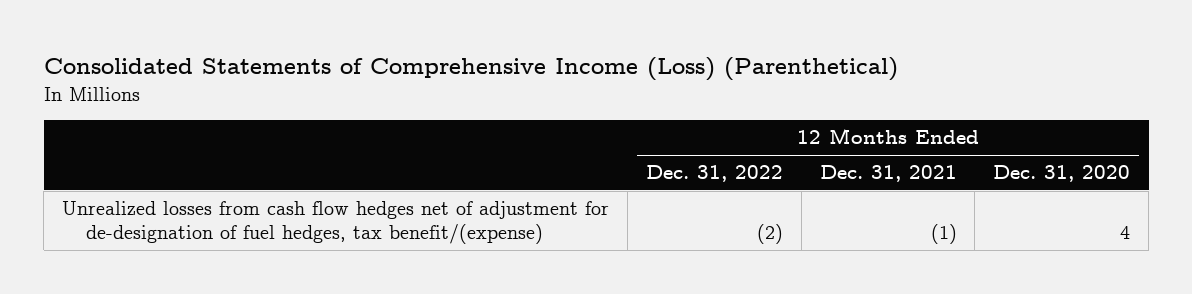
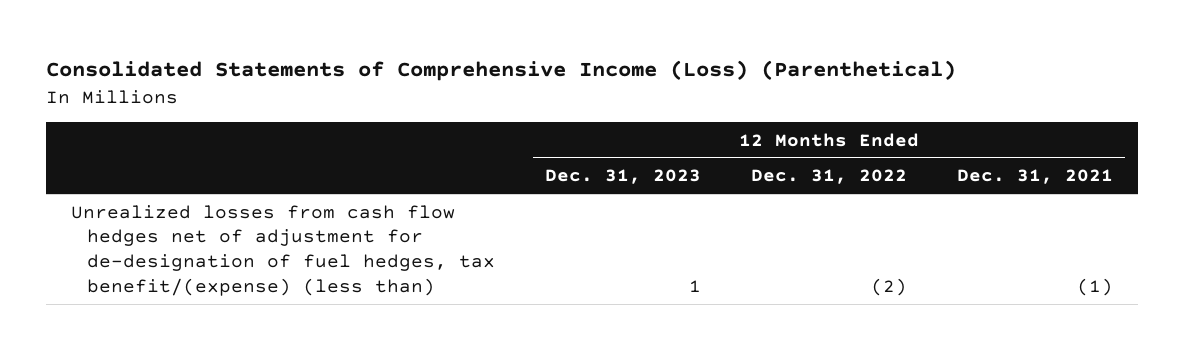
[993,165,1131,183] Dec. 31, 2020 -> none
none -> [545,169,702,185] Dec. 31, 2023
[62,201,610,245] Unrealized losses from cash flow hedges net of adjustment for de-designation of fuel hedges, tax benefit/(expense) -> [71,204,496,296] Unrealized losses from cash flow hedges net of adjustment for de-designation of fuel hedges, tax benefit/(expense) (less than)

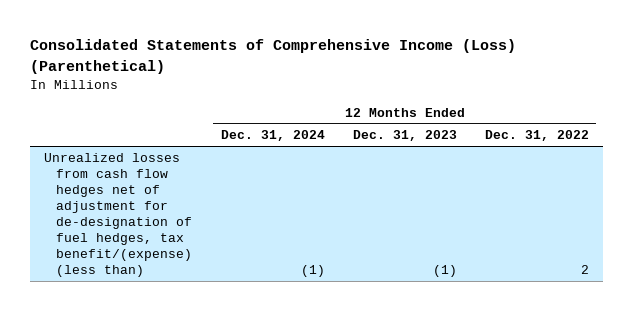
[956,169,1113,185] Dec. 31, 2021 -> none
none -> [220,130,325,142] Dec. 31, 2024
[689,279,702,292] 1 -> [432,265,457,278] (1)
[870,277,907,296] (2) -> [581,265,590,275] 2

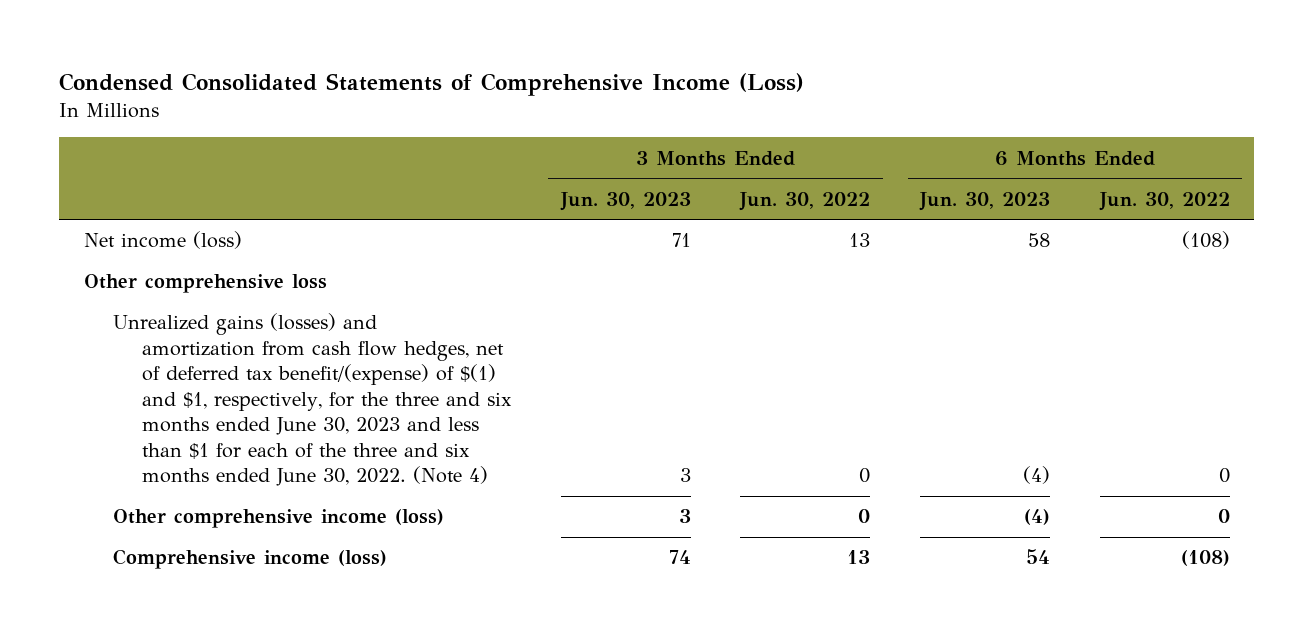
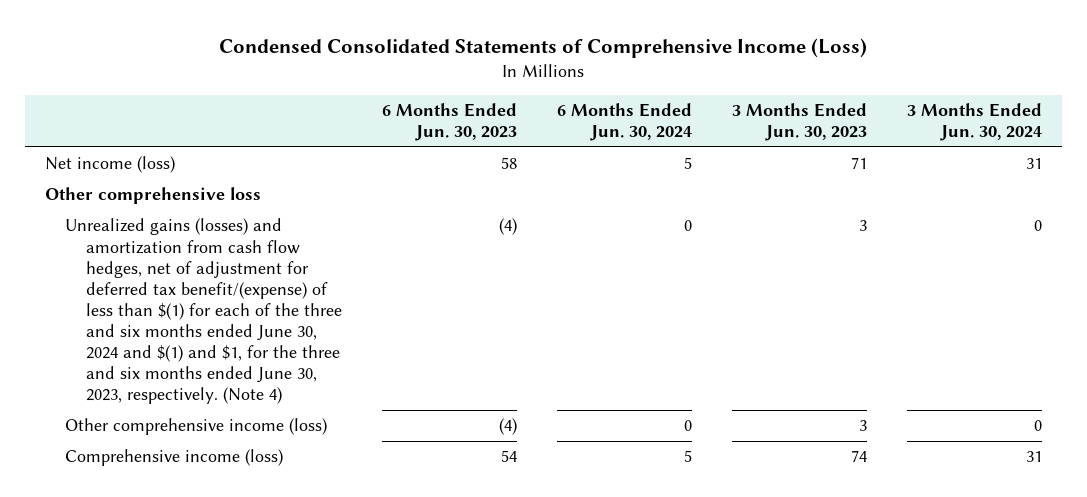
[739,191,871,211] Jun. 30, 2022 -> none
[1098,191,1230,211] Jun. 30, 2022 -> none
none -> [556,102,692,142] 6 Months Ended Jun. 30, 2024
none -> [906,102,1042,142] 3 Months Ended Jun. 30, 2024
[112,313,513,487] Unrealized gains (losses) and amortization from cash flow hedges, net of deferred tax benefit/(expense) of $(1) and $1, respectively, for the three and six months ended June 30, 2023 and less than $1 for each of the three and six months ended June 30, 2022. (Note 4) -> [65,218,342,405] Unrealized gains (losses) and amortization from cash flow hedges, net of adjustment for deferred tax benefit/(expense) of less than $(1) for each of the three and six months ended June 30, 2024 and $(1) and $1, for the three and six months ended June 30, 2023, respectively. (Note 4)

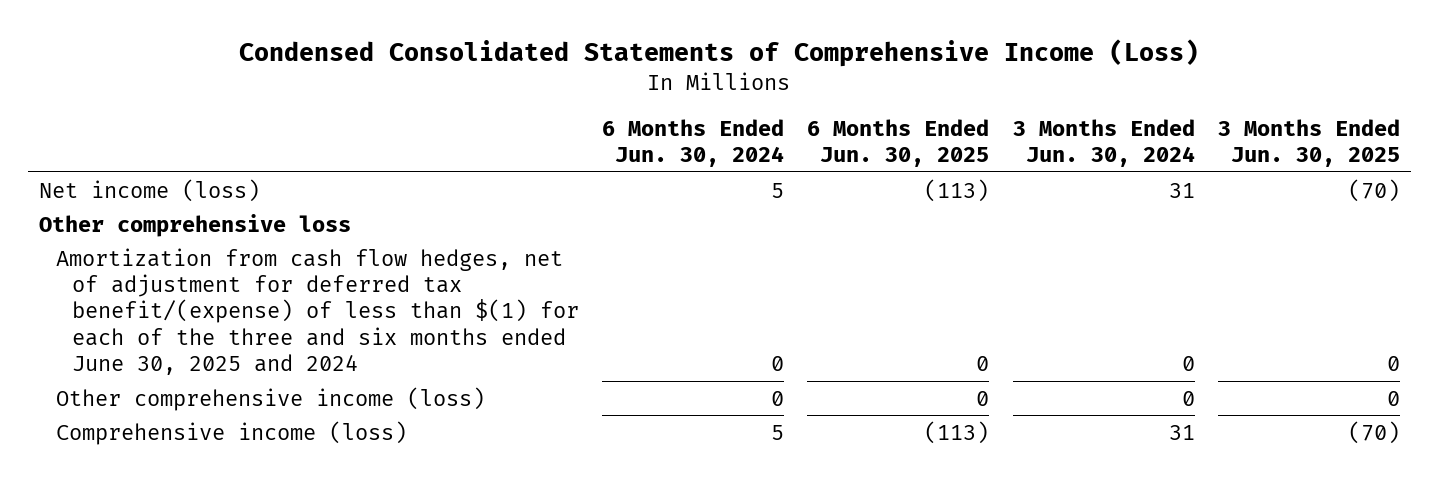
[381,102,517,142] 6 Months Ended Jun. 30, 2023 -> none
[731,102,867,142] 3 Months Ended Jun. 30, 2023 -> none
none -> [807,118,990,167] 6 Months Ended Jun. 30, 2025
none -> [1217,118,1400,167] 3 Months Ended Jun. 30, 2025
[65,218,342,405] Unrealized gains (losses) and amortization from cash flow hedges, net of adjustment for deferred tax benefit/(expense) of less than $(1) for each of the three and six months ended June 30, 2024 and $(1) and $1, for the three and six months ended June 30, 2023, respectively. (Note 4) -> [55,247,580,376] Amortization from cash flow hedges, net of adjustment for deferred tax benefit/(expense) of less than $(1) for each of the three and six months ended June 30, 2025 and 2024

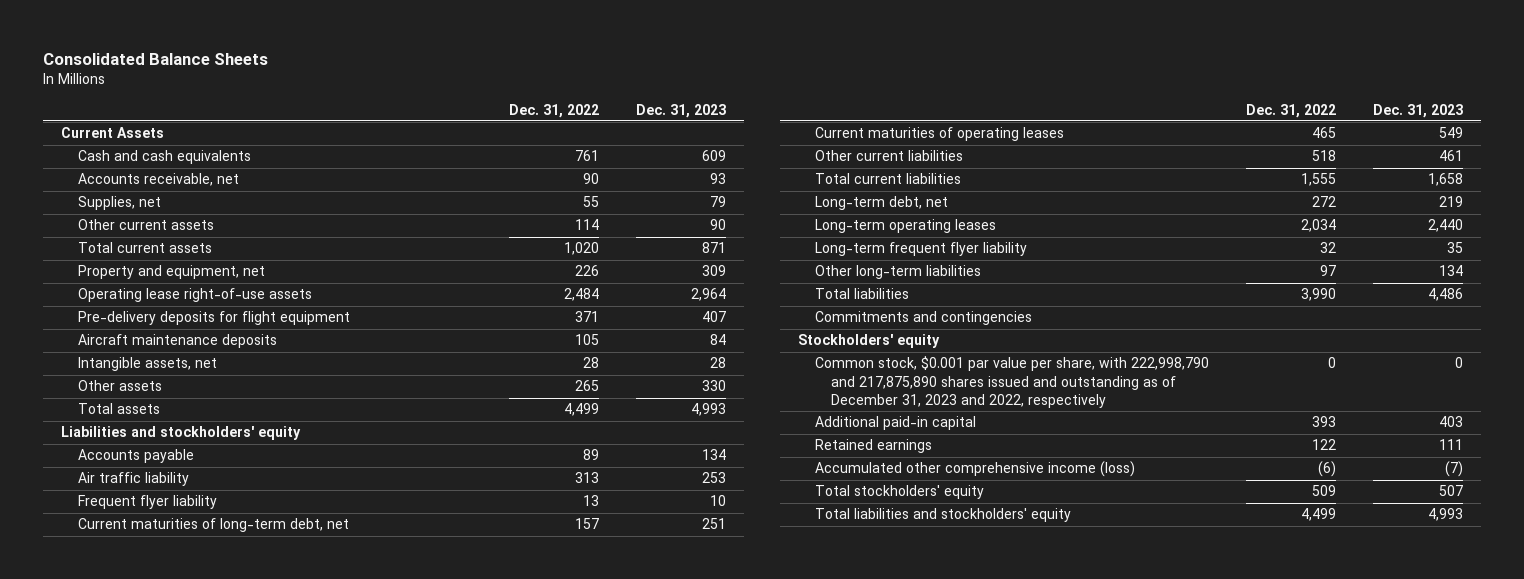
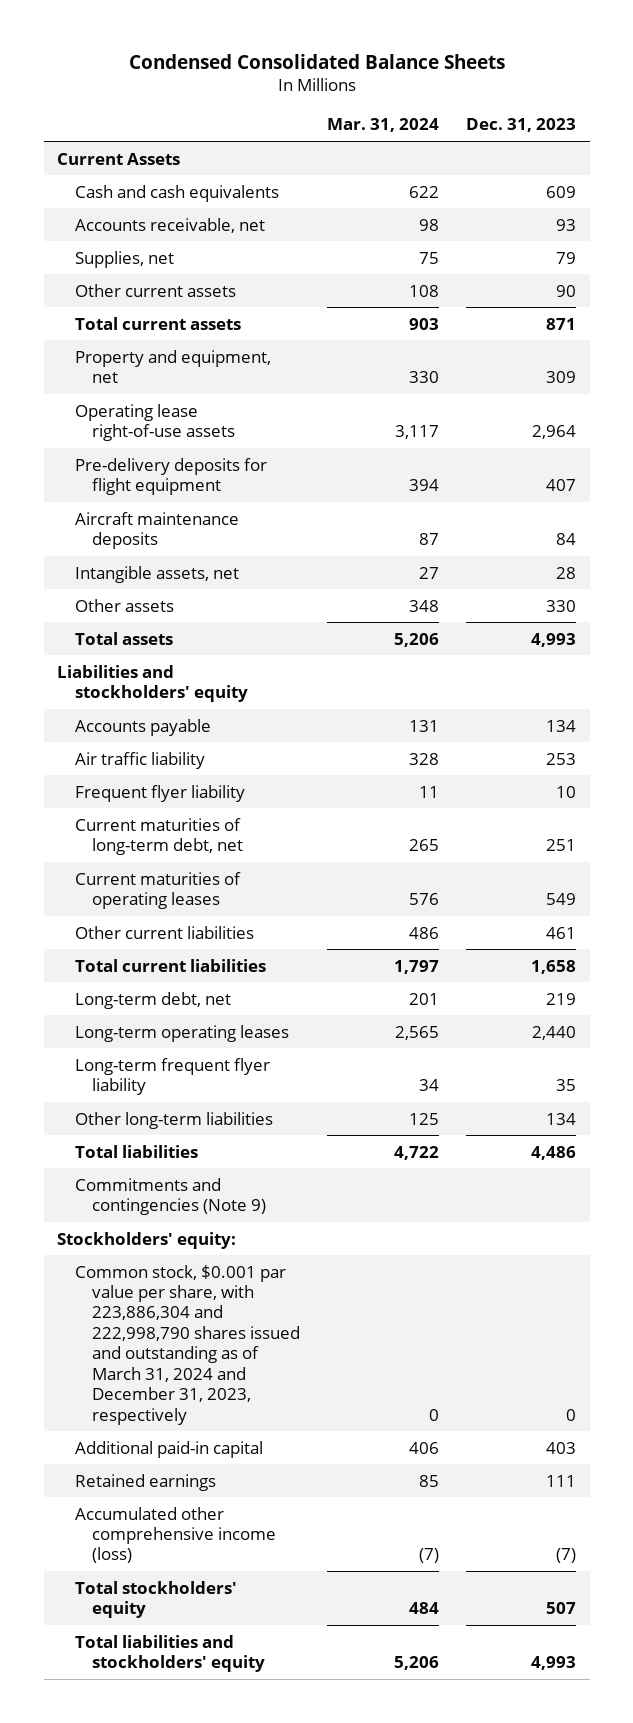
[42,52,268,65] Consolidated Balance Sheets -> [128,54,505,70] Condensed Consolidated Balance Sheets
[508,103,599,118] Dec. 31, 2022 -> none
none -> [327,118,440,133] Mar. 31, 2024
[814,311,1032,326] Commitments and contingencies -> [74,1177,267,1215] Commitments and contingencies (Note 9)
[798,334,941,349] Stockholders' equity -> [57,1231,237,1249] Stockholders' equity:
[814,356,1209,408] Common stock, $0.001 par value per share, with 222,998,790 and 217,875,890 shares issued and outstanding as of December 31, 2023 and 2022, respectively -> [74,1264,301,1425] Common stock, $0.001 par value per share, with 223,886,304 and 222,998,790 shares issued and outstanding as of March 31, 2024 and December 31, 2023, respectively

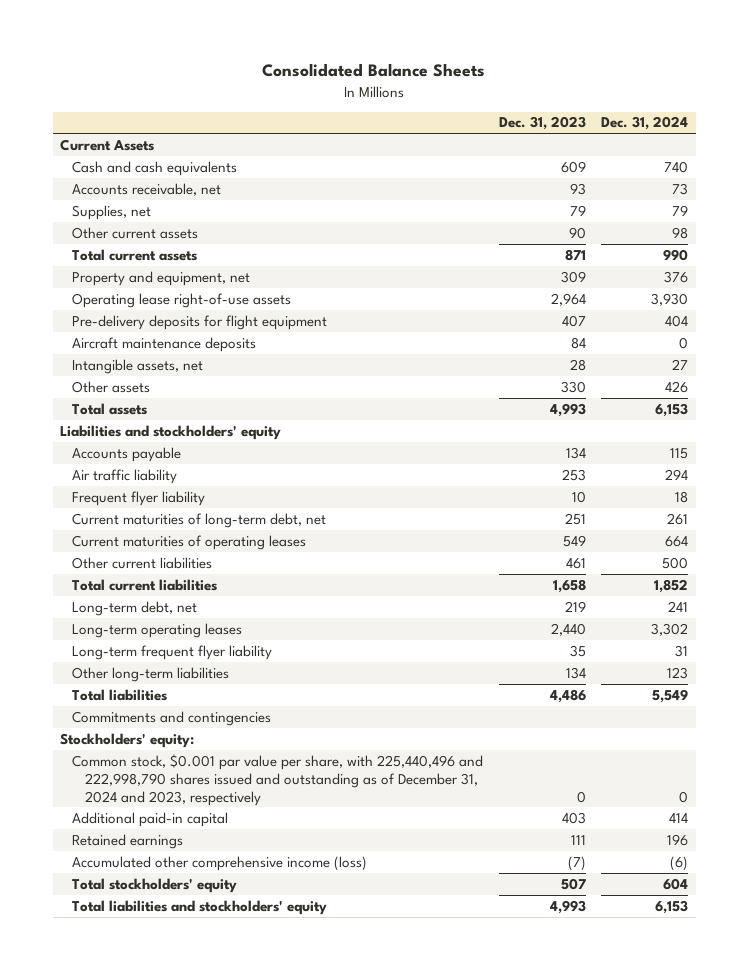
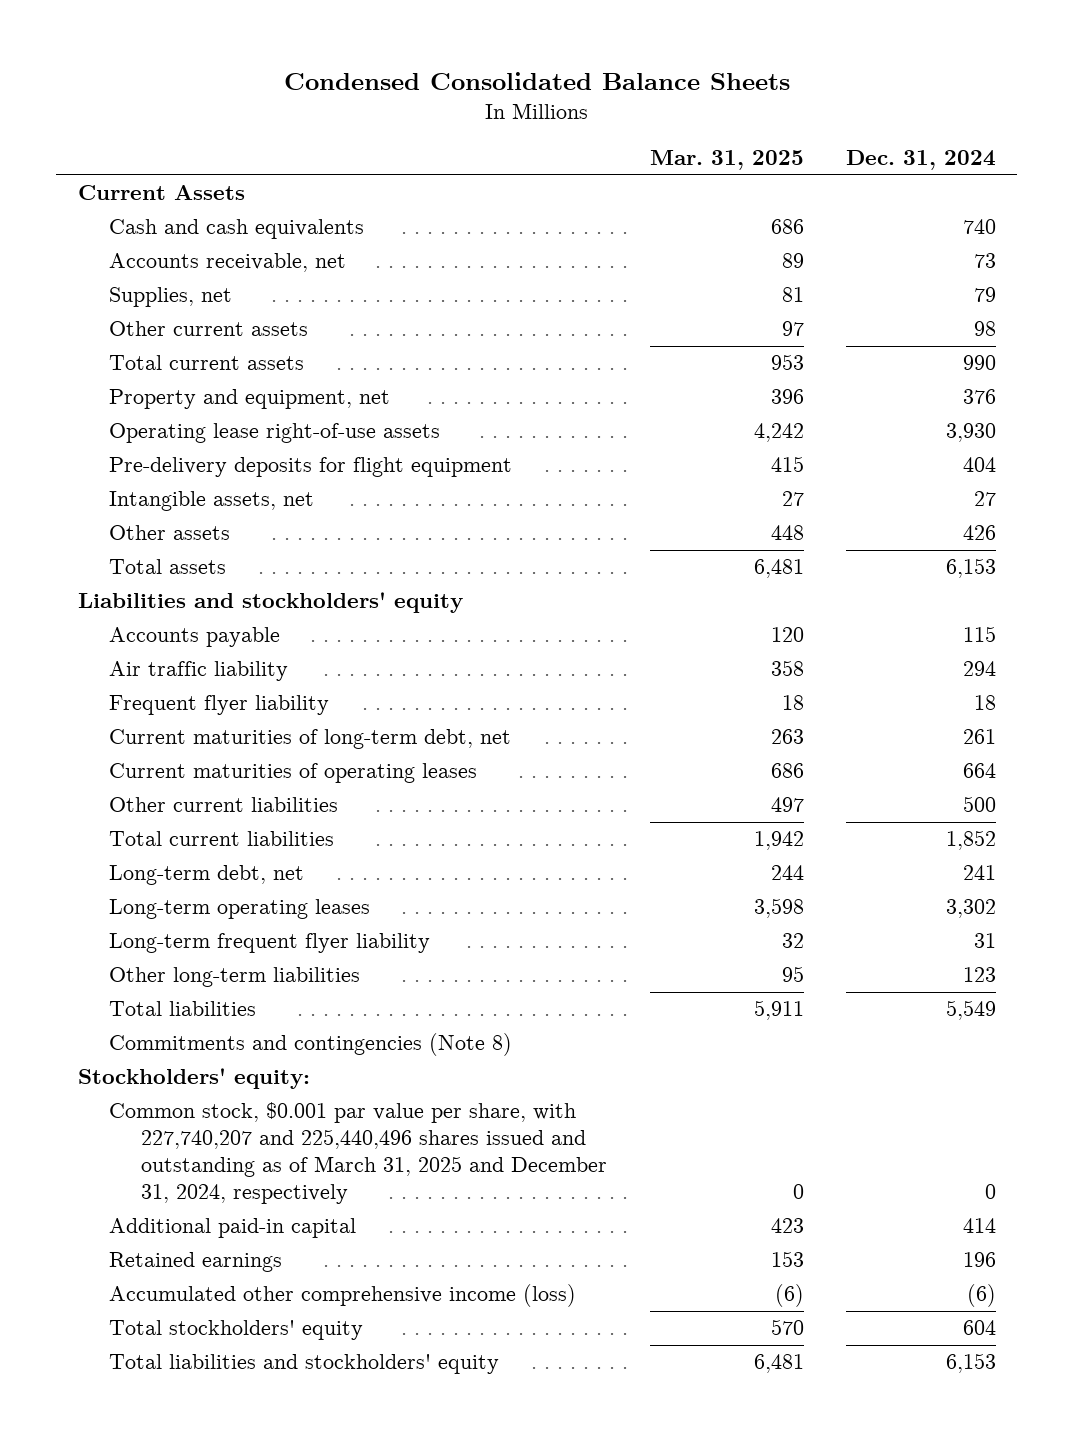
[262,63,486,78] Consolidated Balance Sheets -> [283,72,790,91] Condensed Consolidated Balance Sheets
[498,116,586,131] Dec. 31, 2023 -> none
none -> [649,150,804,171] Mar. 31, 2025
[72,336,257,352] Aircraft maintenance deposits -> none
[72,710,272,726] Commitments and contingencies -> [109,1033,513,1057] Commitments and contingencies (Note 8)
[72,753,484,806] Common stock, $0.001 par value per share, with 225,440,496 and 222,998,790 shares issued and outstanding as of December 31, 2024 and 2023, respectively -> [109,1102,608,1205] Common stock, $0.001 par value per share, with 227,740,207 and 225,440,496 shares issued and outstanding as of March 31, 2025 and December 31, 2024, respectively

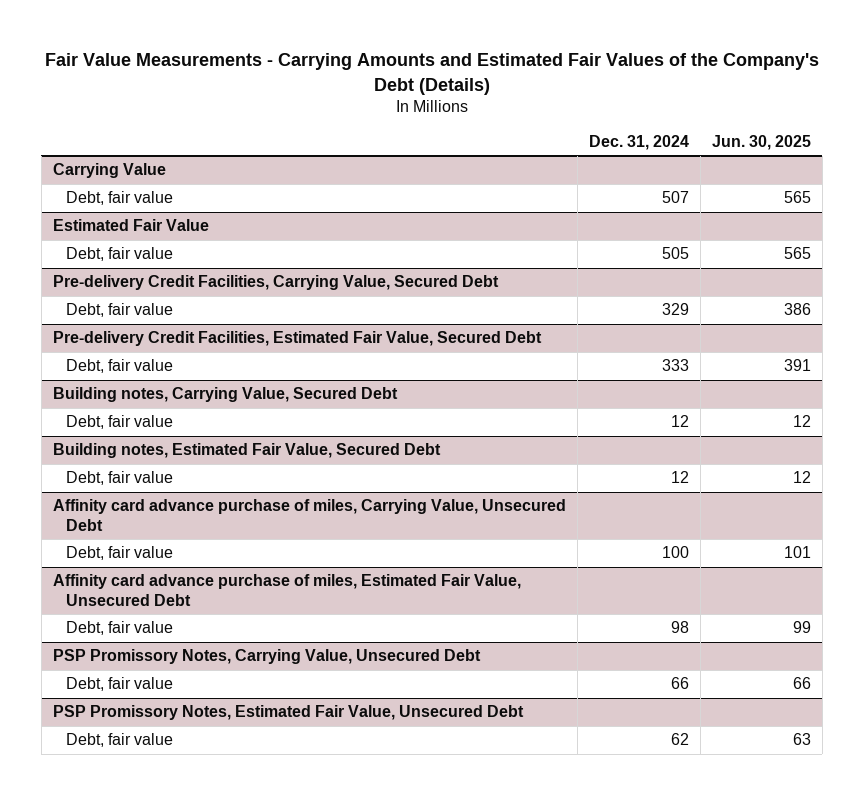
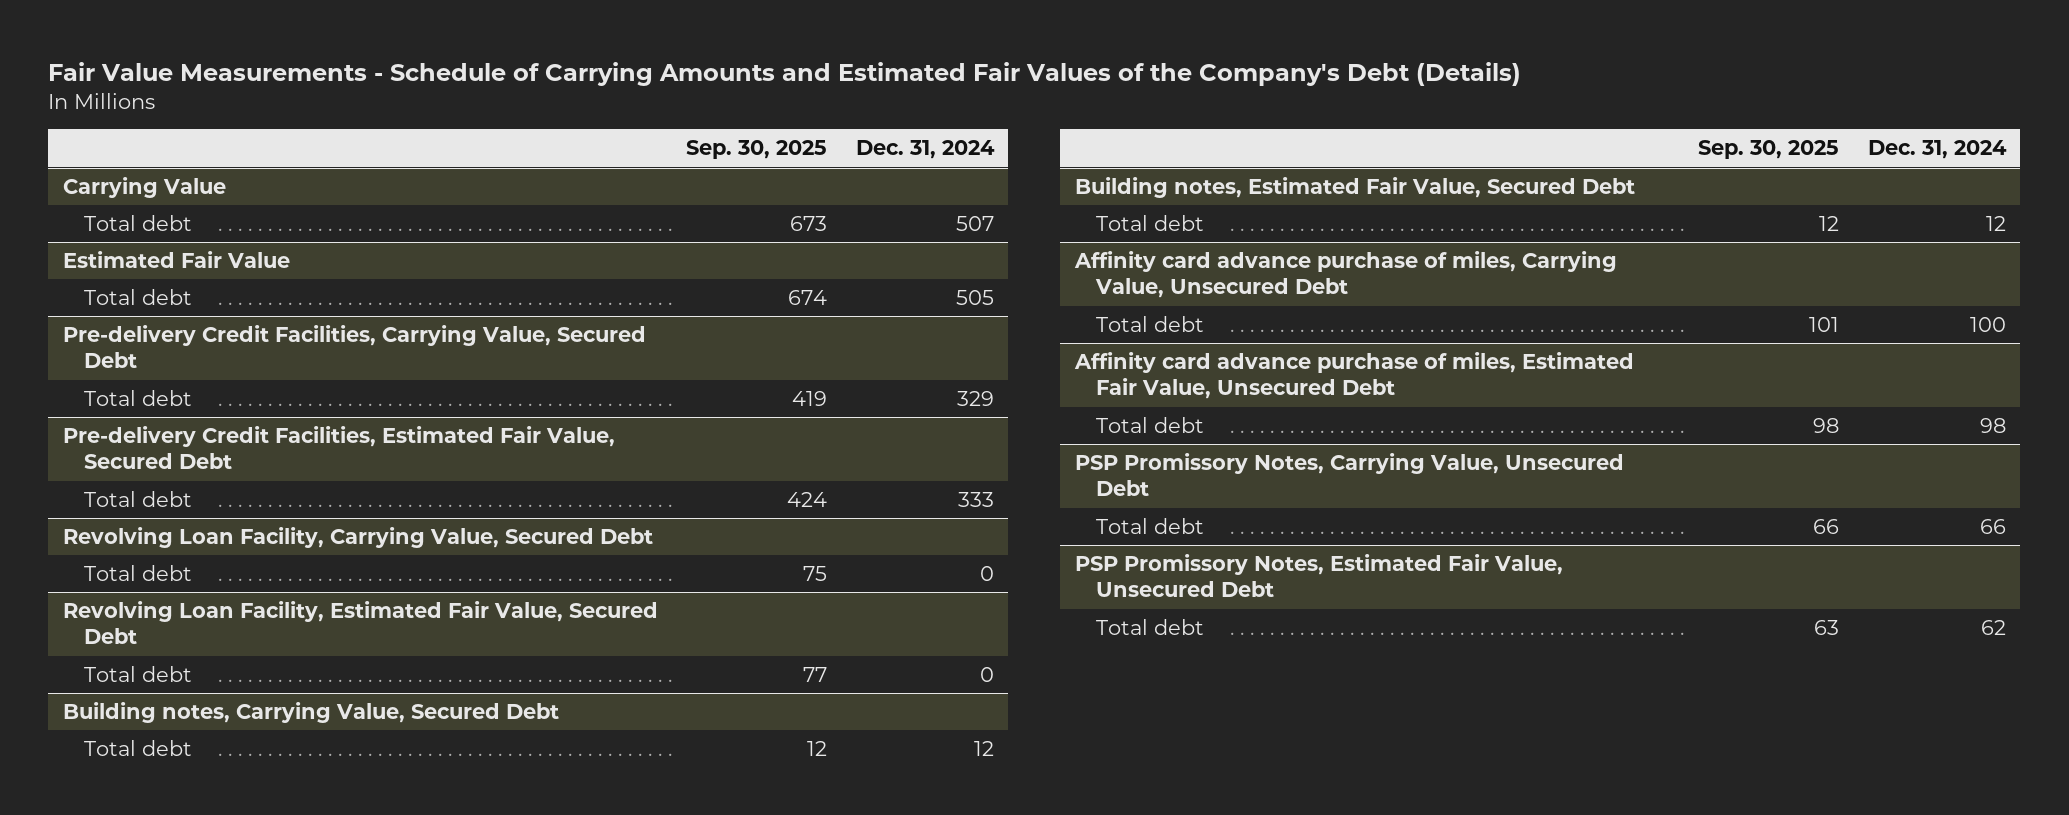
[44,52,819,95] Fair Value Measurements - Carrying Amounts and Estimated Fair Values of the Company's Debt (Details) -> [48,61,1522,86] Fair Value Measurements - Schedule of Carrying Amounts and Estimated Fair Values of the Company's Debt (Details)
[711,134,811,150] Jun. 30, 2025 -> none
none -> [686,140,828,160] Sep. 30, 2025
[65,191,173,206] Debt, fair value -> [83,214,192,231] Total debt
[65,247,173,262] Debt, fair value -> [83,288,192,305] Total debt
[65,303,173,318] Debt, fair value -> [83,389,192,406] Total debt
[65,359,173,374] Debt, fair value -> [83,490,192,507] Total debt
none -> [62,526,653,548] Revolving Loan Facility, Carrying Value, Secured Debt
none -> [83,564,192,581] Total debt
none -> [62,600,658,645] Revolving Loan Facility, Estimated Fair Value, Secured Debt
none -> [83,665,192,682] Total debt
[65,415,173,430] Debt, fair value -> [83,739,192,756] Total debt
[65,471,173,486] Debt, fair value -> [1095,214,1204,231] Total debt
[65,546,173,561] Debt, fair value -> [1095,315,1204,332] Total debt
[65,621,173,636] Debt, fair value -> [1095,416,1204,433] Total debt
[65,677,173,692] Debt, fair value -> [1095,517,1204,534] Total debt
[65,733,173,748] Debt, fair value -> [1095,618,1204,635] Total debt

